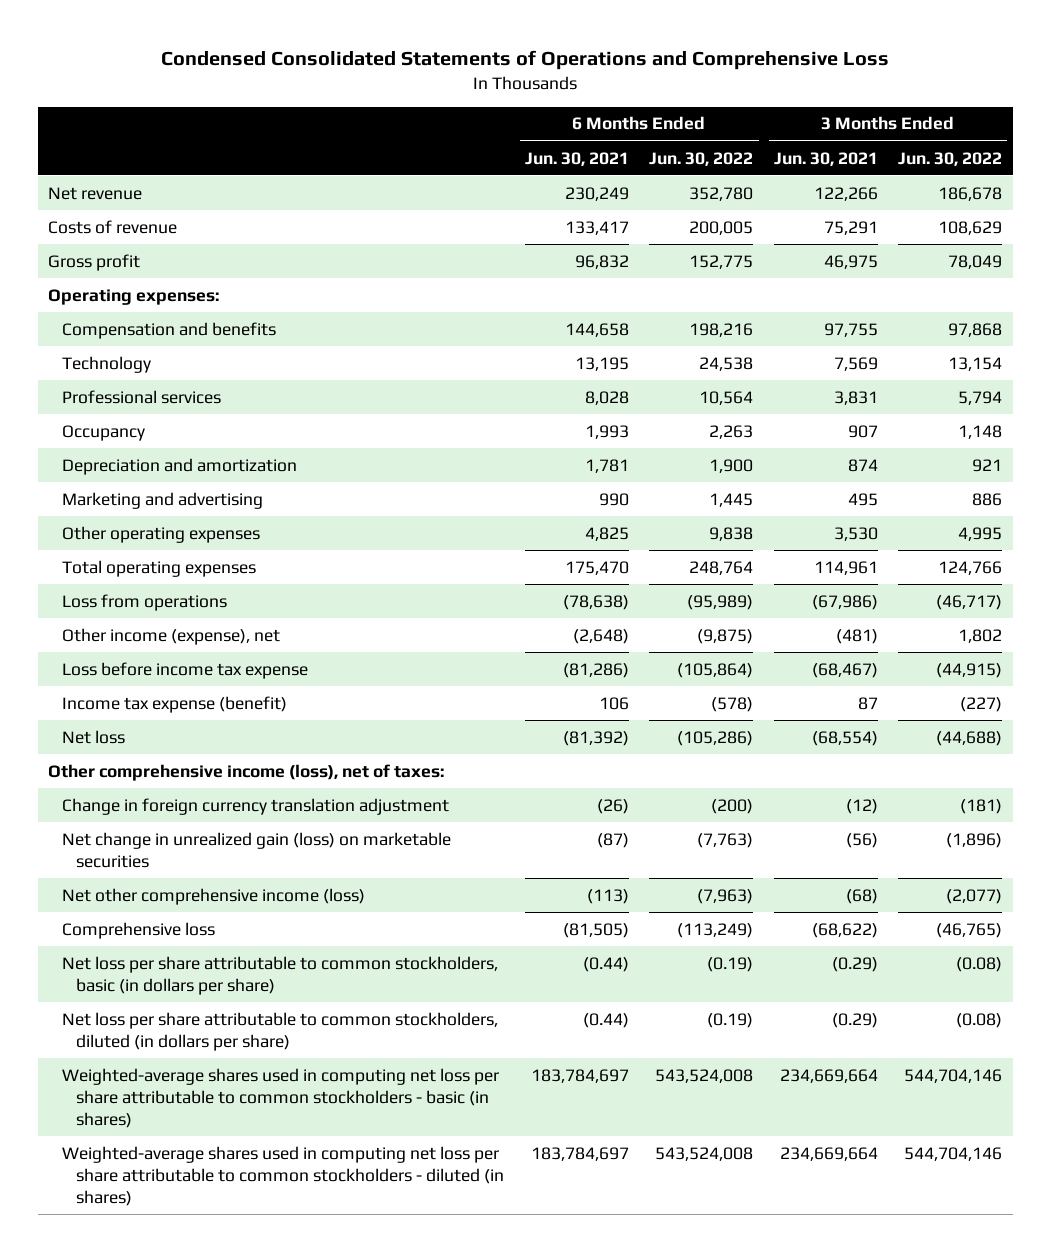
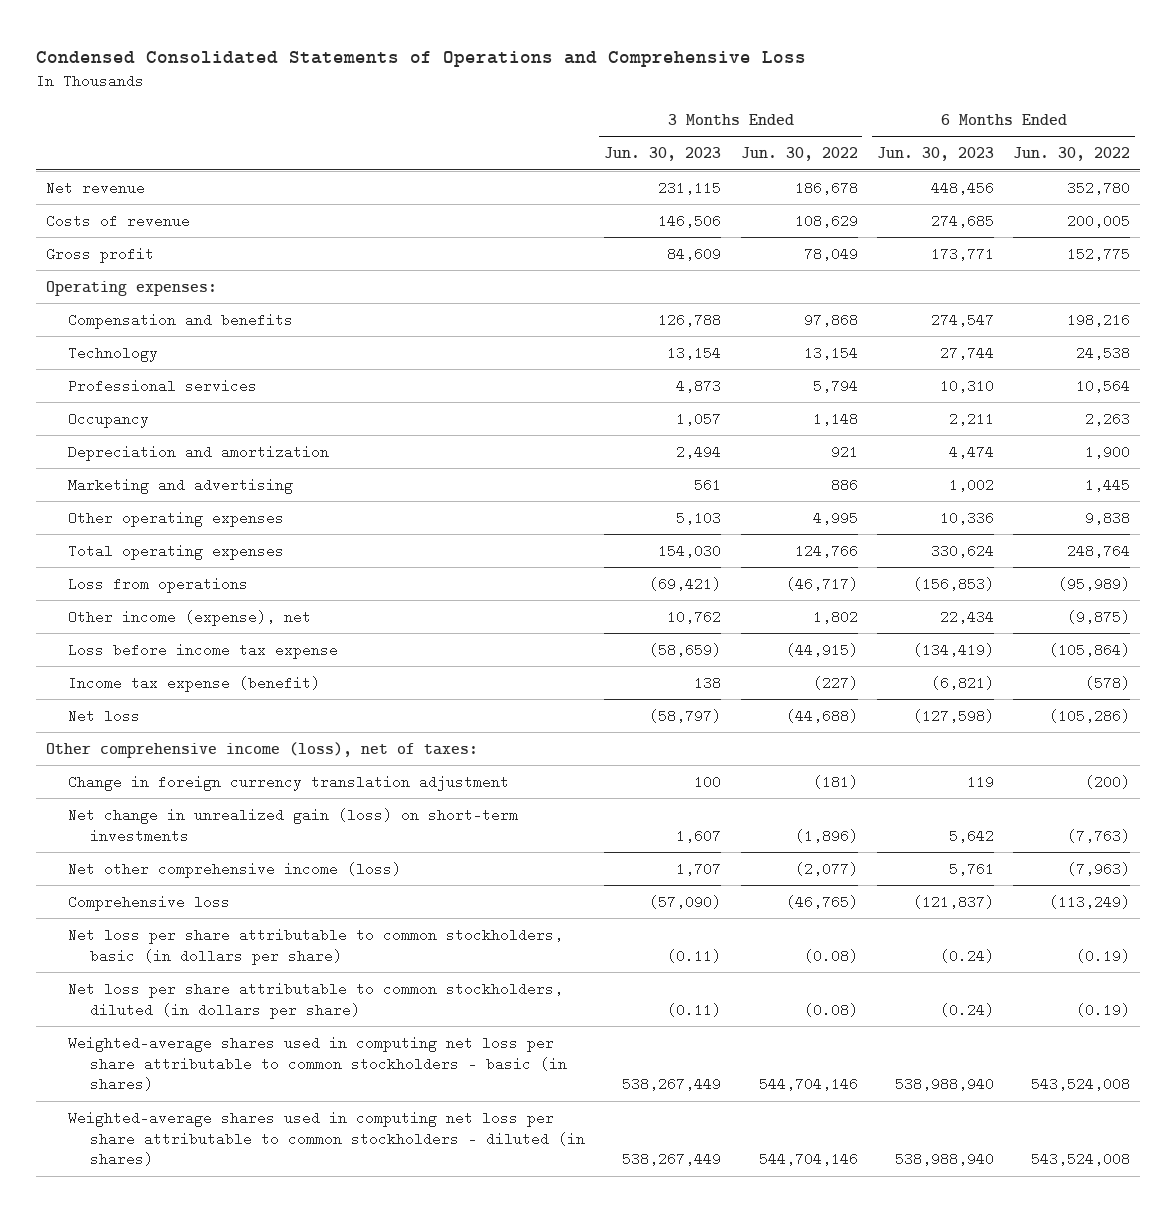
[524,151,629,166] Jun. 30, 2021 -> none
[773,151,878,166] Jun. 30, 2021 -> none
none -> [604,147,722,162] Jun. 30, 2023
none -> [876,147,994,162] Jun. 30, 2023
[62,831,452,868] Net change in unrealized gain (loss) on marketable securities -> [67,807,518,843] Net change in unrealized gain (loss) on short-term investments

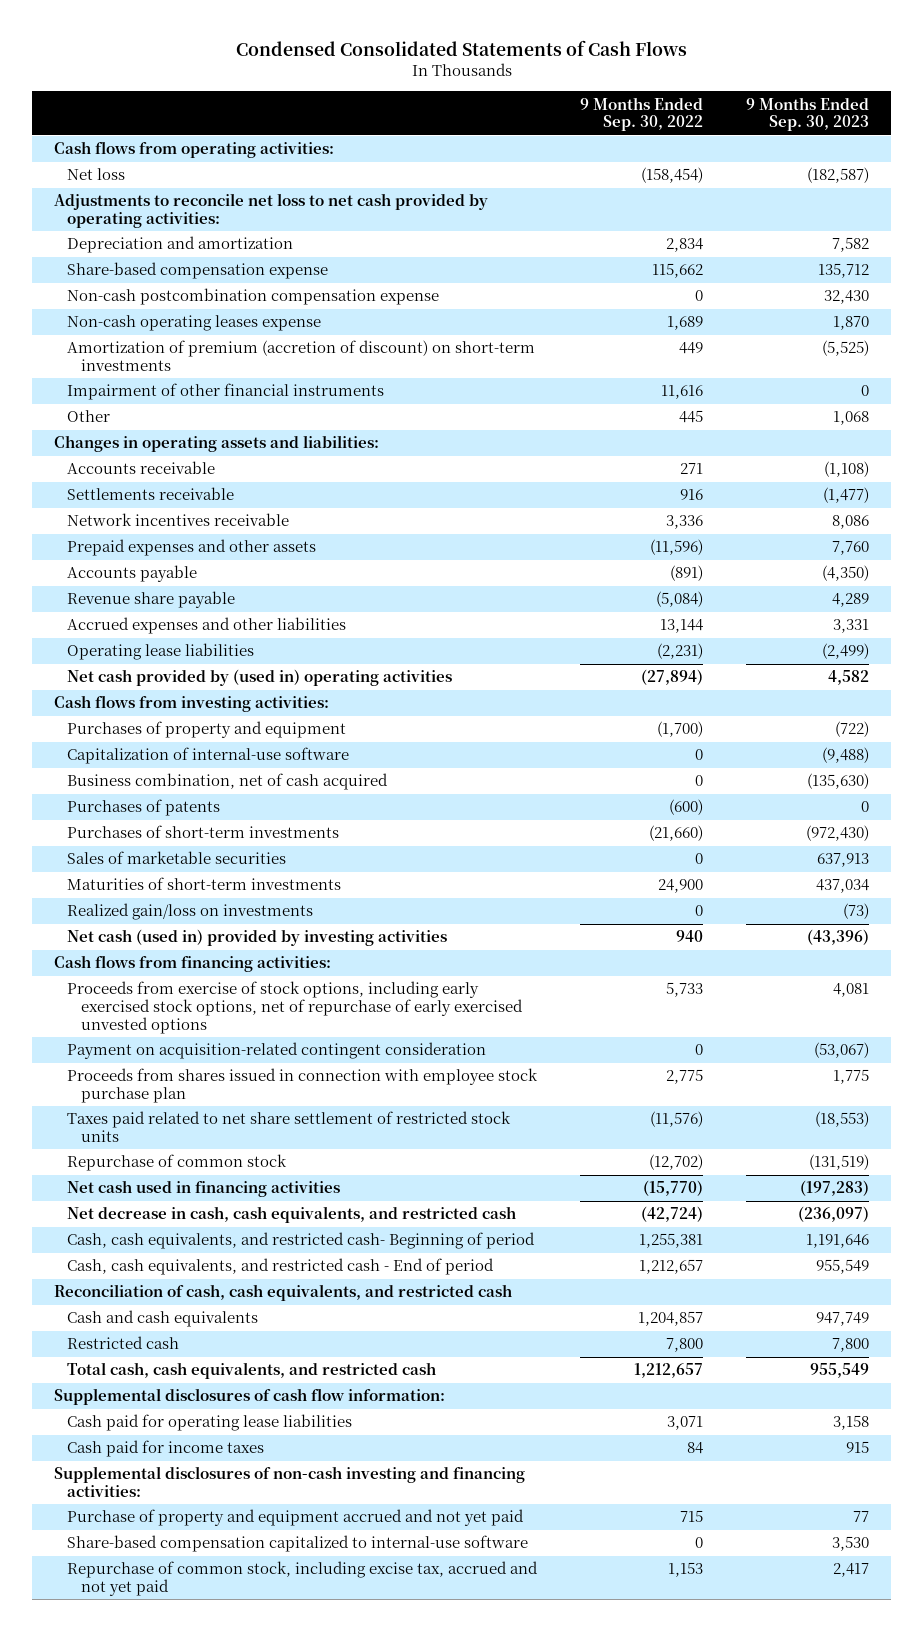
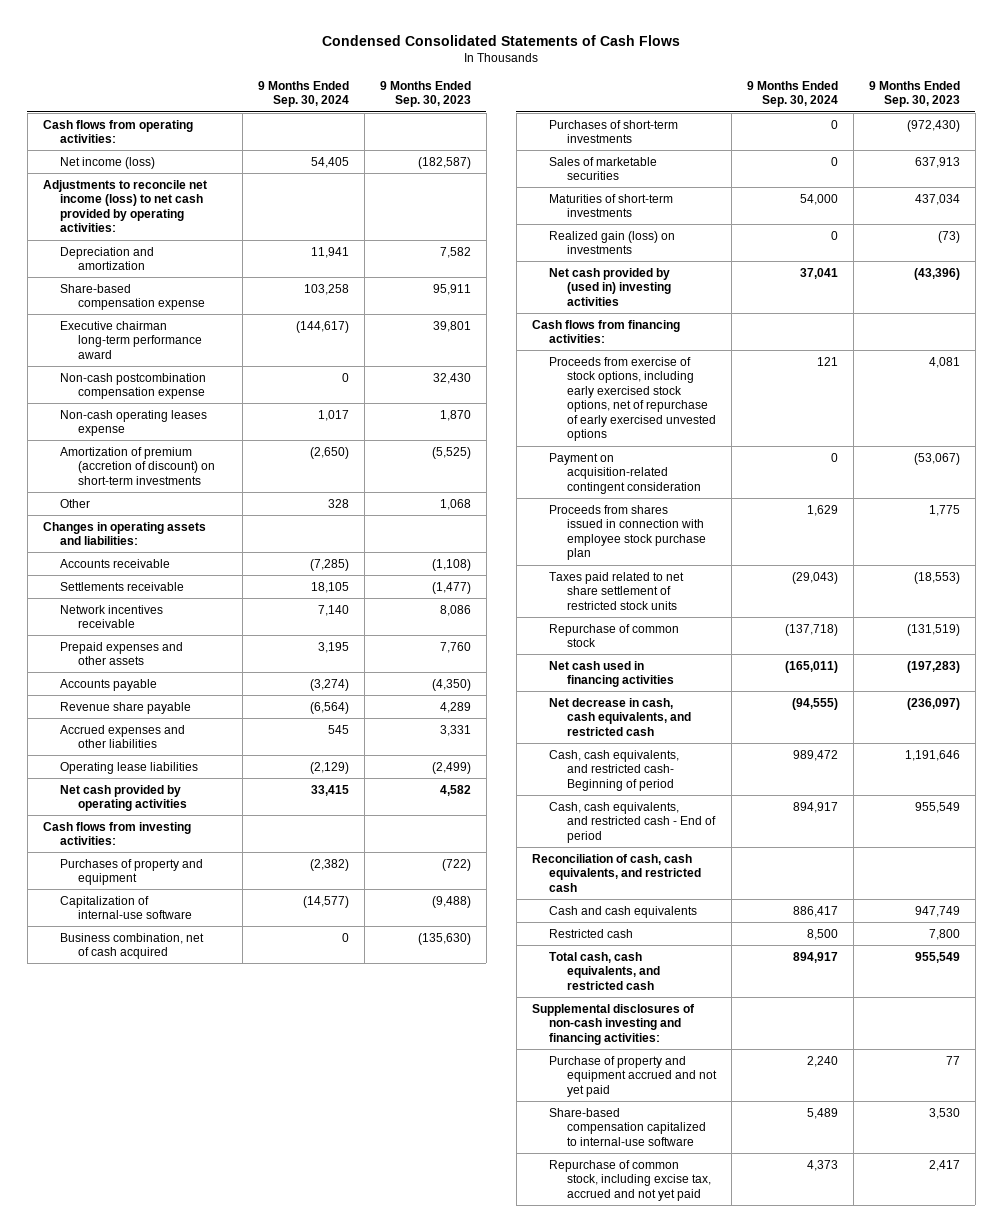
[580,96,704,132] 9 Months Ended Sep. 30, 2022 -> none
none -> [257,80,349,108] 9 Months Ended Sep. 30, 2024
[67,168,126,181] Net loss -> [60,156,156,169] Net income (loss)
[53,193,488,229] Adjustments to reconcile net loss to net cash provided by operating activities: -> [42,179,207,233] Adjustments to reconcile net income (loss) to net cash provided by operating activities:
[818,263,870,279] 135,712 -> [432,283,471,295] 95,911
none -> [60,320,202,359] Executive chairman long-term performance award
[67,383,385,401] Impairment of other financial instruments -> none
[67,669,453,687] Net cash provided by (used in) operating activities -> [60,784,187,812] Net cash provided by operating activities
[67,799,221,817] Purchases of patents -> none
[67,903,314,921] Realized gain/loss on investments -> [549,230,676,255] Realized gain (loss) on investments
[67,929,448,947] Net cash (used in) provided by investing activities -> [549,267,671,306] Net cash provided by (used in) investing activities
[53,1388,445,1406] Supplemental disclosures of cash flow information: -> none
[67,1414,353,1432] Cash paid for operating lease liabilities -> none
[67,1440,265,1458] Cash paid for income taxes -> none

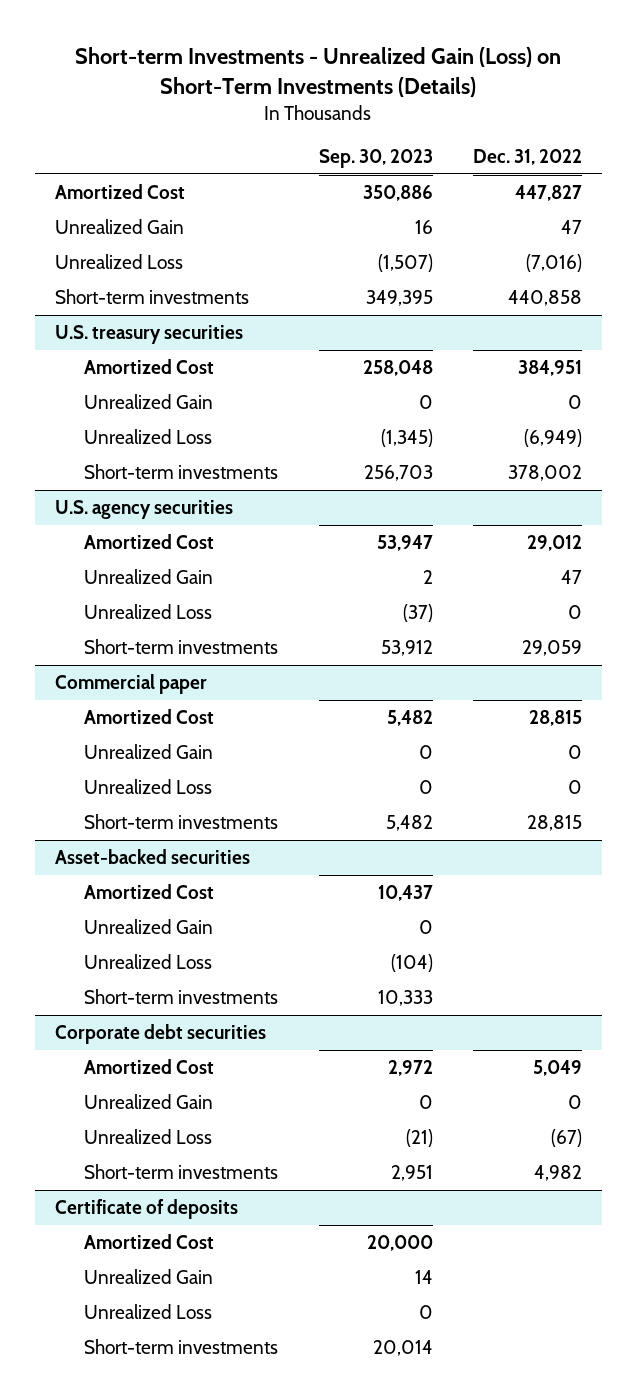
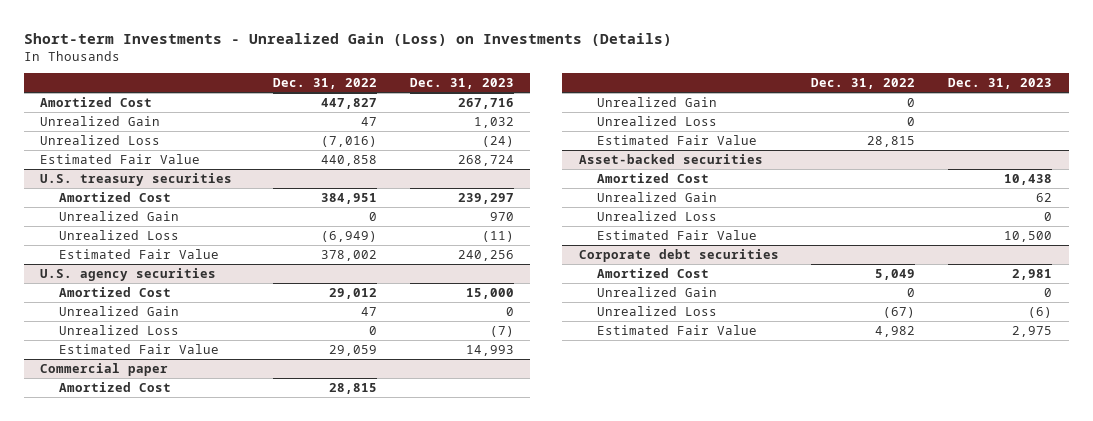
[75,47,562,97] Short-term Investments - Unrealized Gain (Loss) on Short-Term Investments (Details) -> [23,32,672,46] Short-term Investments - Unrealized Gain (Loss) on Investments (Details)
[318,148,433,168] Sep. 30, 2023 -> none
none -> [409,78,514,90] Dec. 31, 2023
[54,289,249,305] Short-term investments -> [40,153,201,164] Estimated Fair Value
[84,464,279,480] Short-term investments -> [59,248,220,259] Estimated Fair Value
[84,639,279,655] Short-term investments -> [59,343,220,354] Estimated Fair Value
[84,814,279,830] Short-term investments -> [597,134,758,145] Estimated Fair Value
[84,989,279,1005] Short-term investments -> [597,229,758,240] Estimated Fair Value
[54,1199,238,1220] Certificate of deposits -> none
[84,1234,215,1250] Amortized Cost -> none
[84,1269,214,1285] Unrealized Gain -> none
[84,1304,213,1320] Unrealized Loss -> none
[84,1339,279,1355] Short-term investments -> none
[84,1164,279,1180] Short-term investments -> [597,324,758,335] Estimated Fair Value

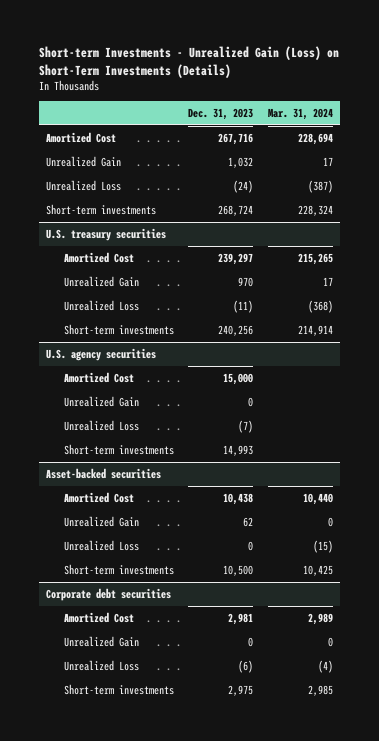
[23,32,672,46] Short-term Investments - Unrealized Gain (Loss) on Investments (Details) -> [39,45,340,78] Short-term Investments - Unrealized Gain (Loss) on Short-Term Investments (Details)
[273,78,378,90] Dec. 31, 2022 -> none
none -> [267,108,333,121] Mar. 31, 2024
[40,153,201,164] Estimated Fair Value -> [46,203,157,215] Short-term investments
[59,248,220,259] Estimated Fair Value -> [64,323,175,335] Short-term investments
[40,362,169,376] Commercial paper -> none
[59,381,172,392] Amortized Cost -> none
[597,96,718,107] Unrealized Gain -> none
[597,115,718,126] Unrealized Loss -> none
[597,134,758,145] Estimated Fair Value -> none
[59,343,220,354] Estimated Fair Value -> [64,443,175,455] Short-term investments
[597,229,758,240] Estimated Fair Value -> [64,563,175,575] Short-term investments
[597,324,758,335] Estimated Fair Value -> [64,683,175,695] Short-term investments

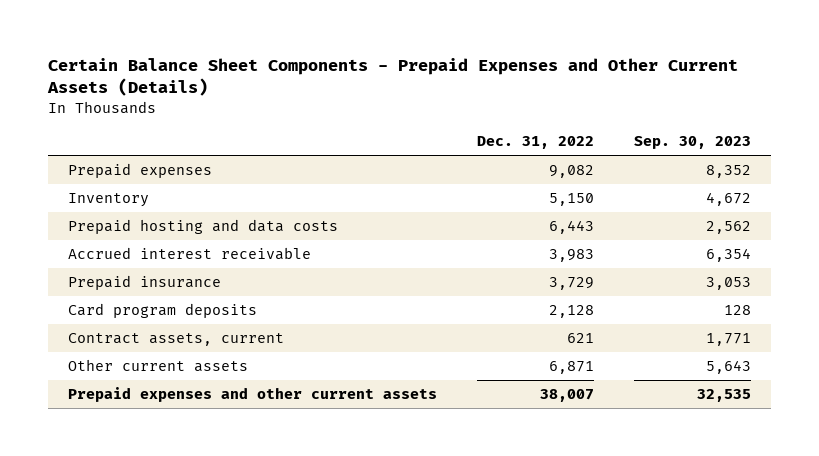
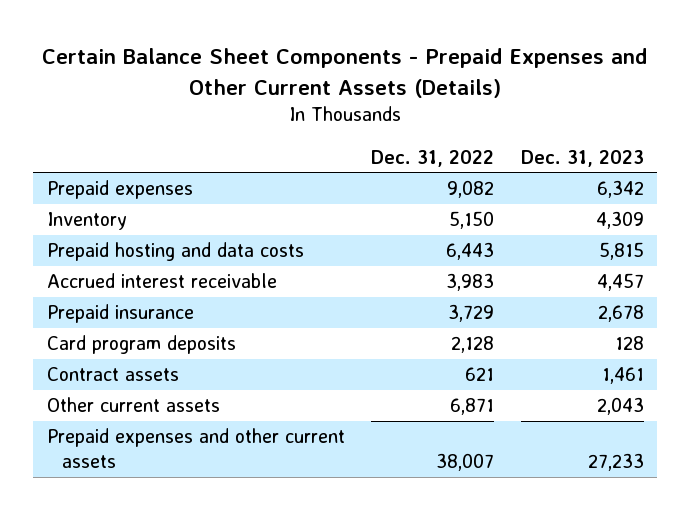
[633,136,751,150] Sep. 30, 2023 -> none
none -> [521,149,645,167] Dec. 31, 2023
[68,333,285,347] Contract assets, current -> [46,367,179,382] Contract assets

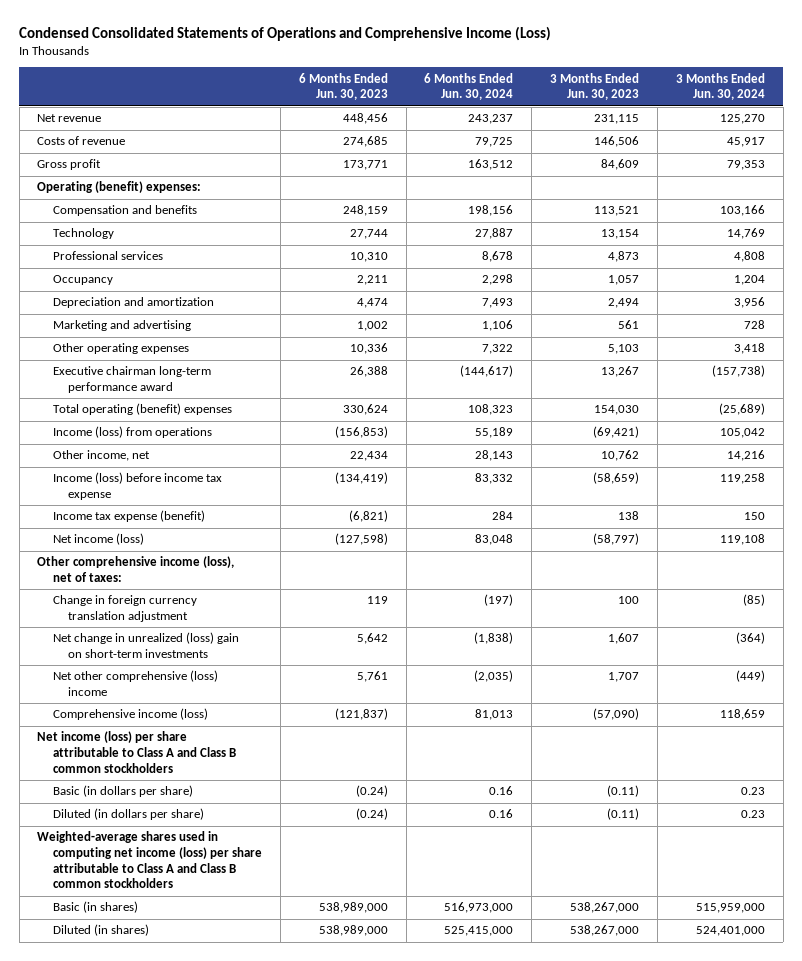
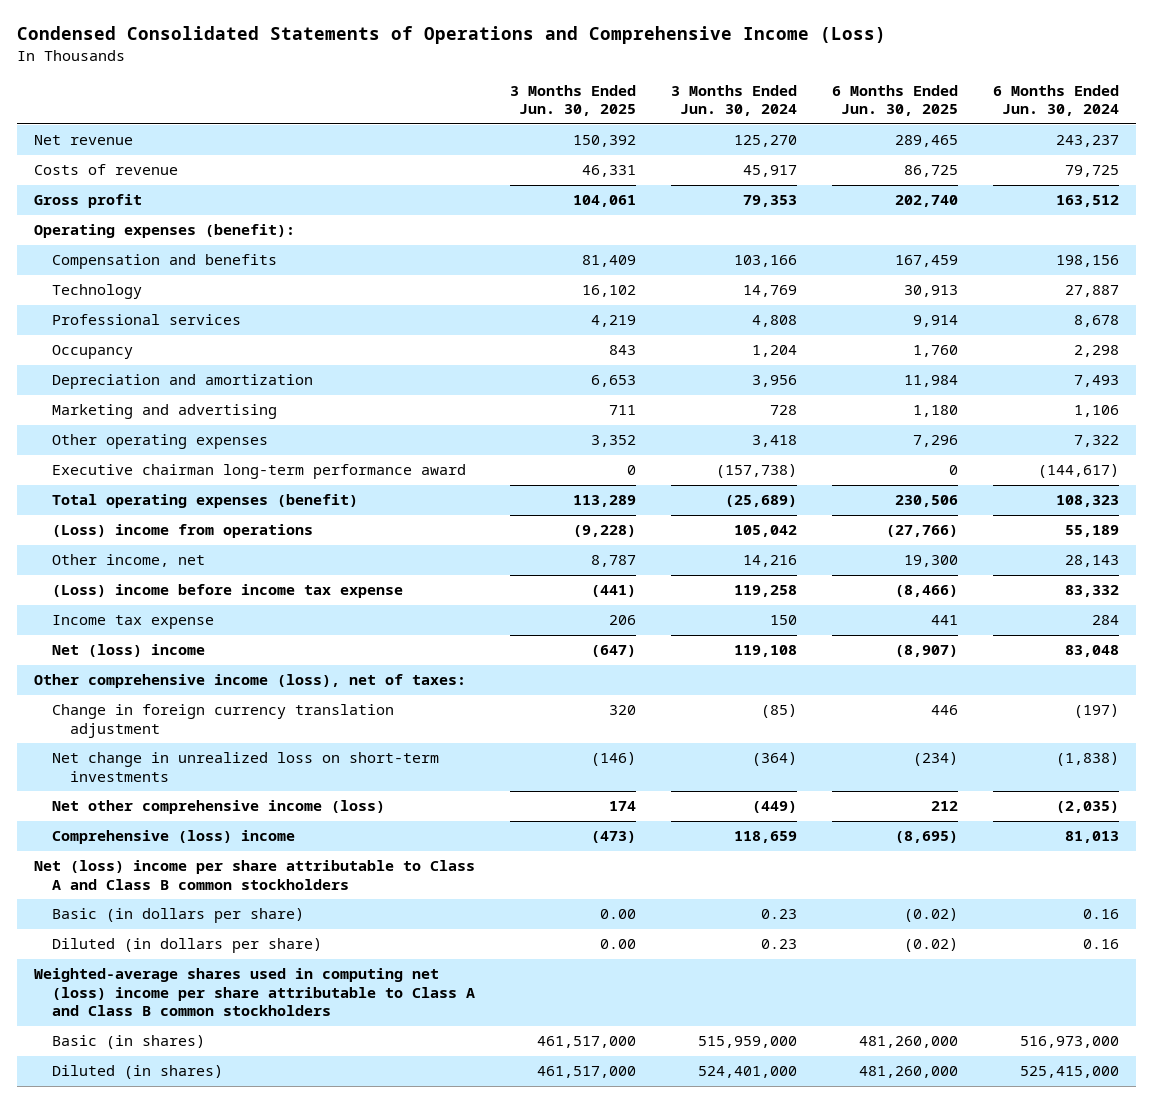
[298,72,388,101] 6 Months Ended Jun. 30, 2023 -> none
[550,72,640,101] 3 Months Ended Jun. 30, 2023 -> none
none -> [510,84,637,117] 3 Months Ended Jun. 30, 2025
none -> [831,84,958,117] 6 Months Ended Jun. 30, 2025
[37,181,202,194] Operating (benefit) expenses: -> [34,224,296,239] Operating expenses (benefit):
[52,403,232,416] Total operating (benefit) expenses -> [52,494,359,509] Total operating expenses (benefit)
[52,426,212,439] Income (loss) from operations -> [52,524,314,539] (Loss) income from operations
[52,472,222,500] Income (loss) before income tax expense -> [52,584,404,599] (Loss) income before income tax expense
[52,510,205,523] Income tax expense (benefit) -> [52,615,215,630] Income tax expense
[52,533,144,546] Net income (loss) -> [52,644,206,658] Net (loss) income
[52,632,239,658] Net change in unrealized (loss) gain on short-term investments -> [52,752,440,782] Net change in unrealized loss on short-term investments
[52,670,218,696] Net other comprehensive (loss) income -> [52,800,386,815] Net other comprehensive income (loss)
[52,708,208,721] Comprehensive income (loss) -> [52,830,296,845] Comprehensive (loss) income
[37,731,236,773] Net income (loss) per share attributable to Class A and Class B common stockholders -> [34,860,476,890] Net (loss) income per share attributable to Class A and Class B common stockholders
[37,831,262,889] Weighted-average shares used in computing net income (loss) per share attributable to Class A and Class B common stockholders -> [34,968,476,1017] Weighted-average shares used in computing net (loss) income per share attributable to Class A and Class B common stockholders

